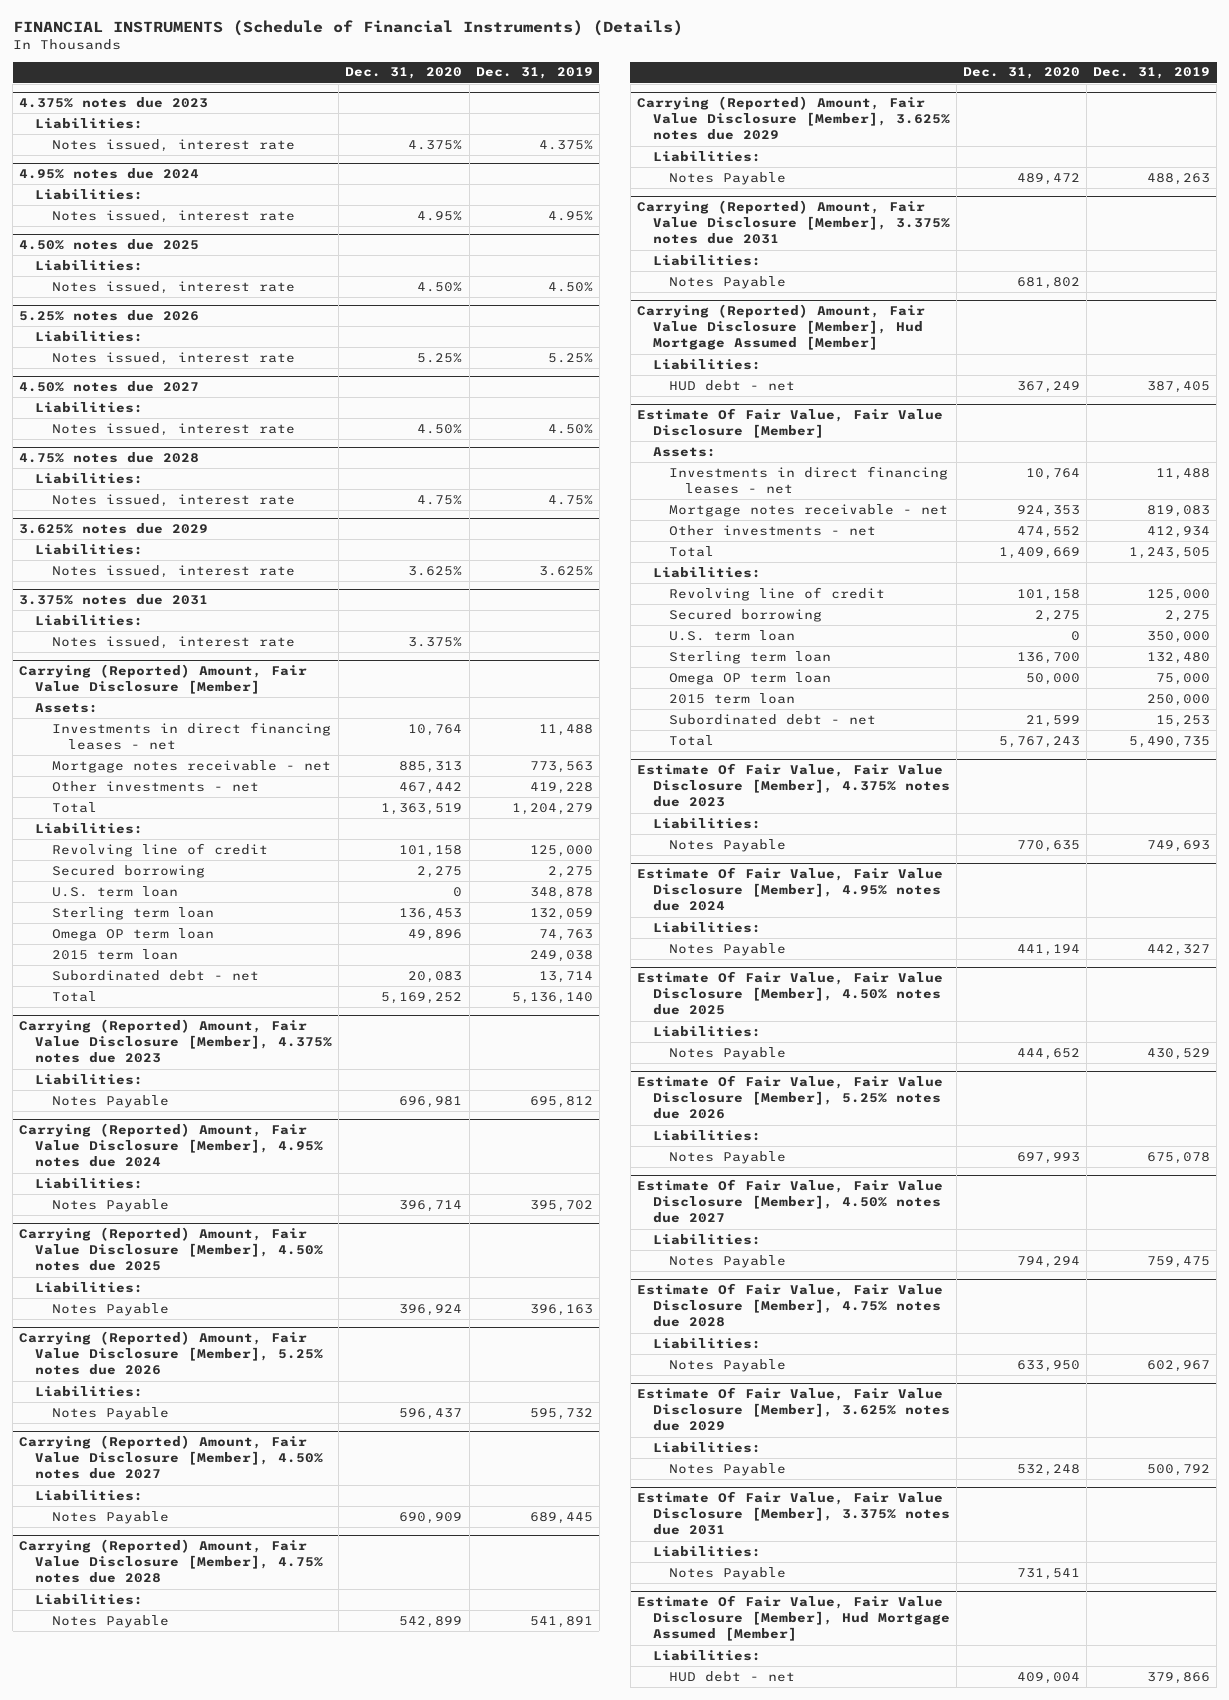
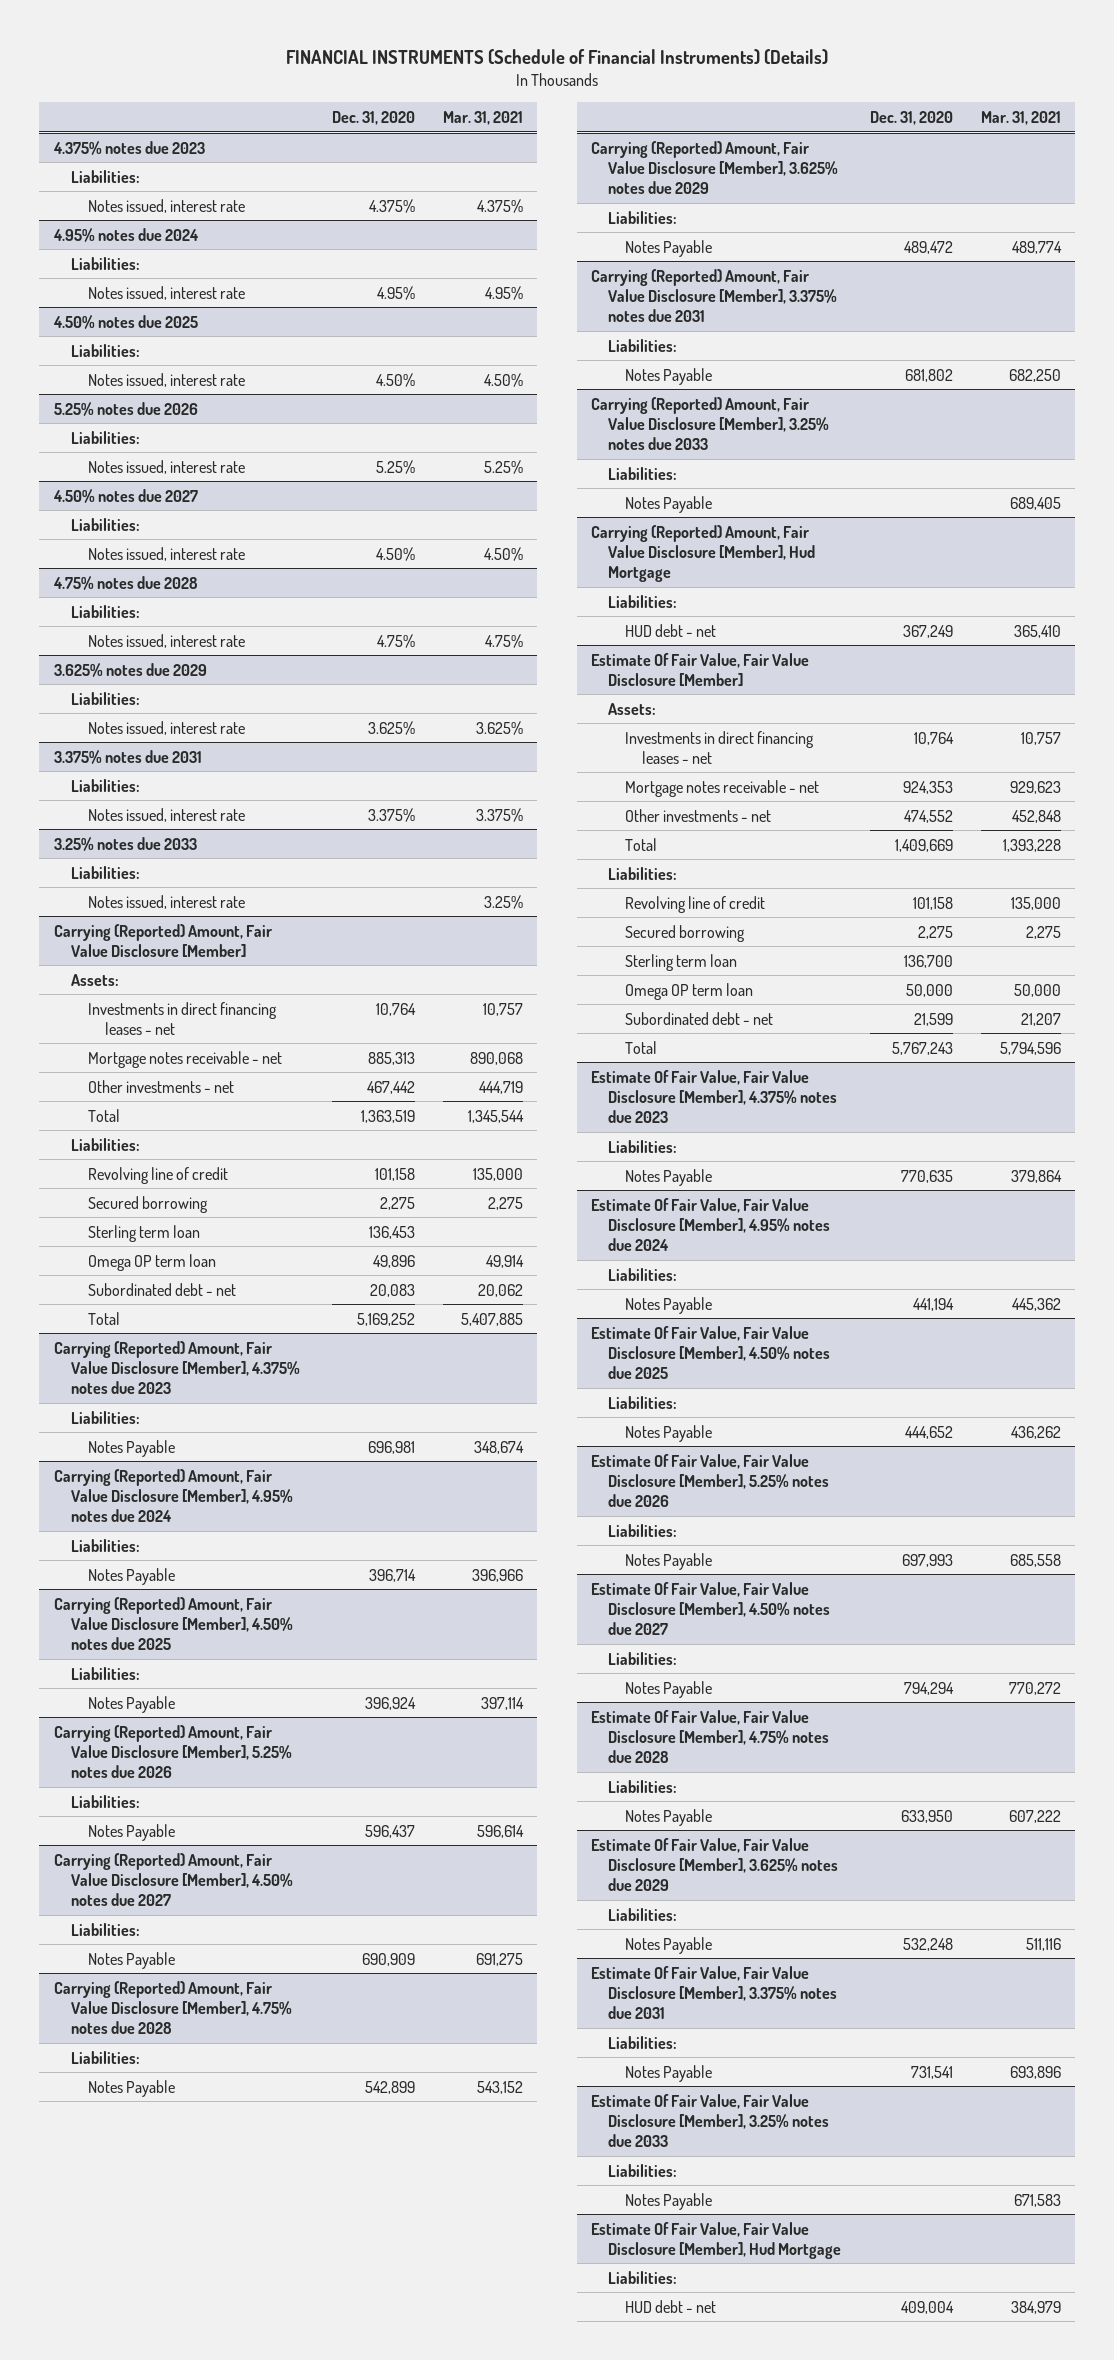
[475,67,593,80] Dec. 31, 2019 -> none
none -> [443,110,524,125] Mar. 31, 2021
none -> [53,836,197,851] 3.25% notes due 2033
none -> [70,865,140,879] Liabilities:
none -> [87,894,245,909] Notes issued, interest rate
[51,885,178,897] U.S. term loan -> none
[51,948,178,960] 2015 term loan -> none
[636,303,925,351] Carrying (Reported) Amount, Fair Value Disclosure [Member], Hud Mortgage Assumed [Member] -> none
none -> [591,396,830,450] Carrying (Reported) Amount, Fair Value Disclosure [Member], 3.25% notes due 2033
none -> [625,495,713,513] Notes Payable
none -> [591,524,816,582] Carrying (Reported) Amount, Fair Value Disclosure [Member], Hud Mortgage
none -> [608,594,678,608] Liabilities:
[669,629,796,641] U.S. term loan -> none
[669,692,796,704] 2015 term loan -> none
[636,1594,951,1642] Estimate Of Fair Value, Fair Value Disclosure [Member], Hud Mortgage Assumed [Member] -> none
none -> [591,2093,830,2147] Estimate Of Fair Value, Fair Value Disclosure [Member], 3.25% notes due 2033
none -> [625,2192,713,2210] Notes Payable
none -> [591,2221,842,2259] Estimate Of Fair Value, Fair Value Disclosure [Member], Hud Mortgage
none -> [608,2270,678,2284] Liabilities:

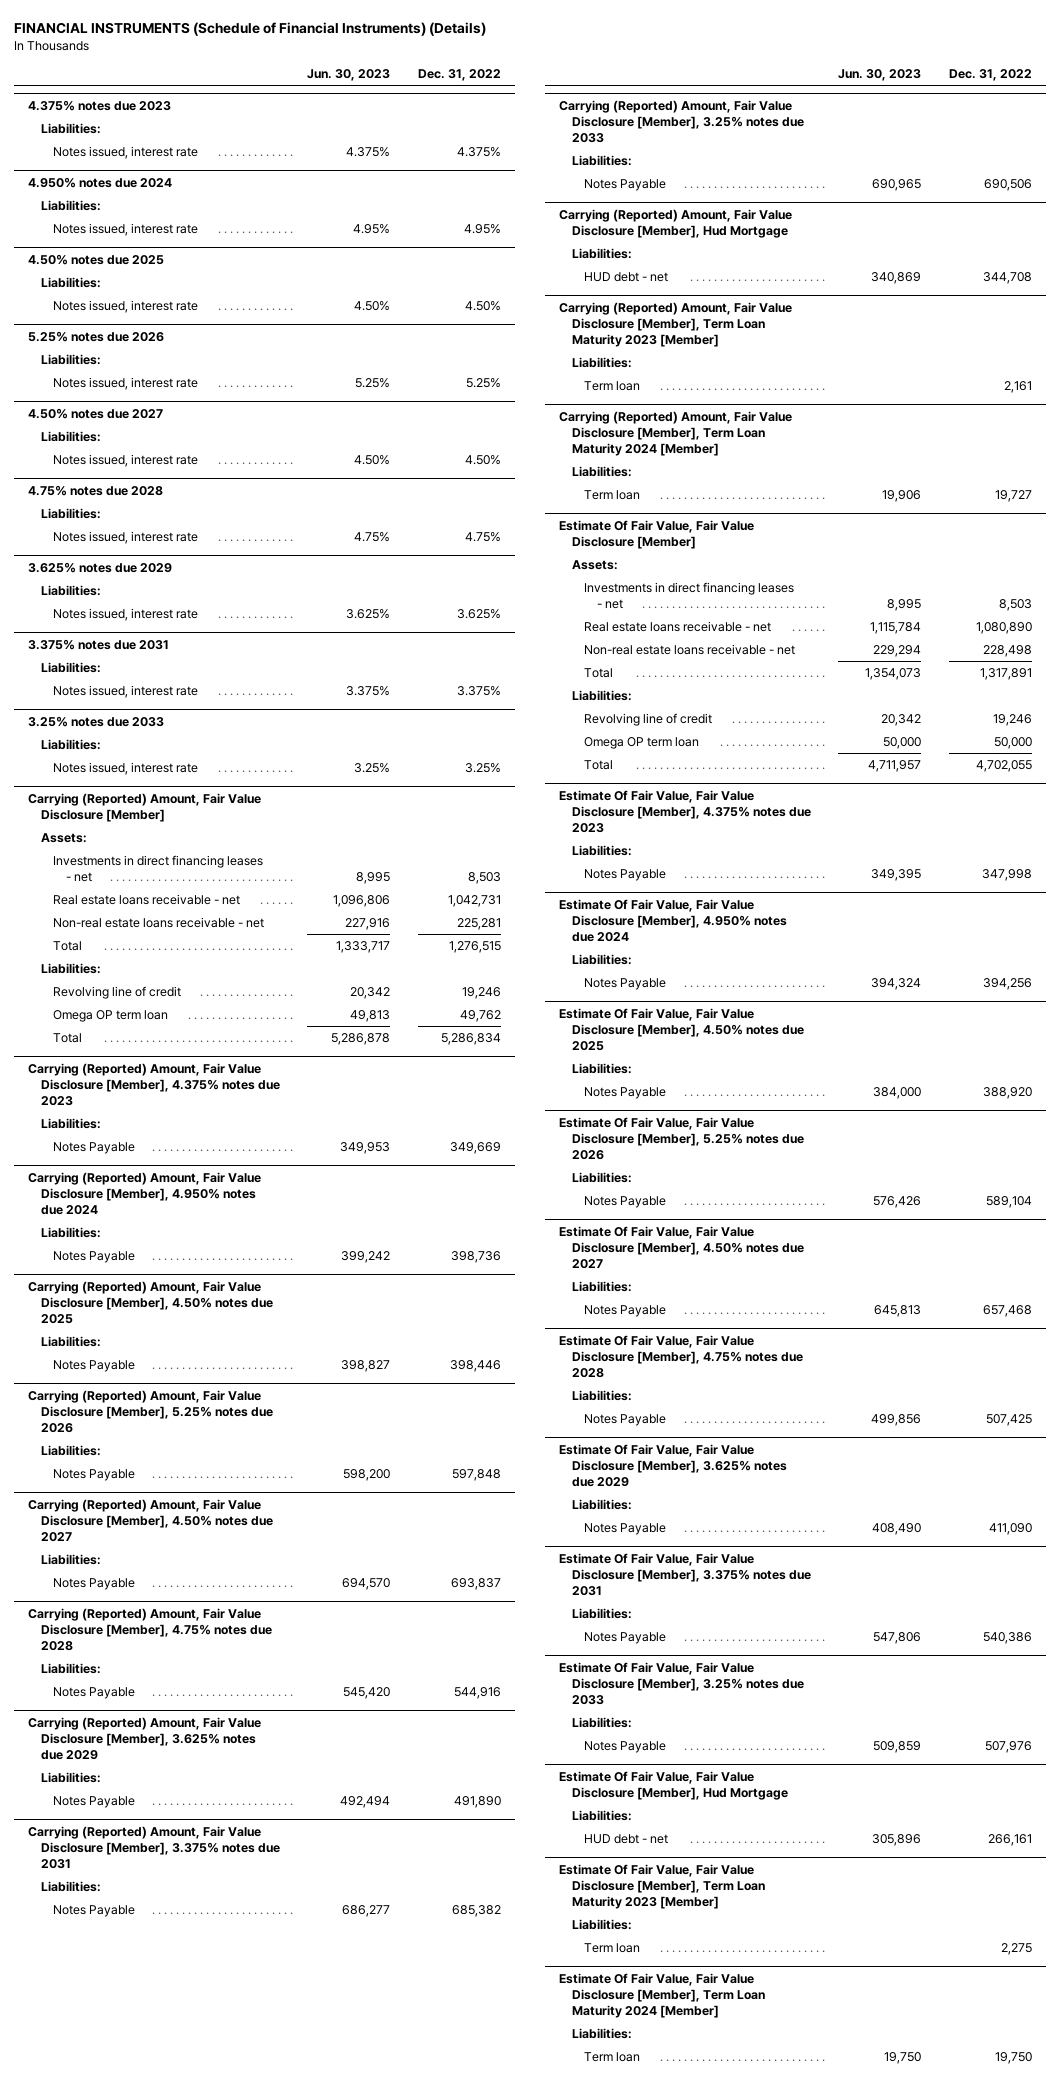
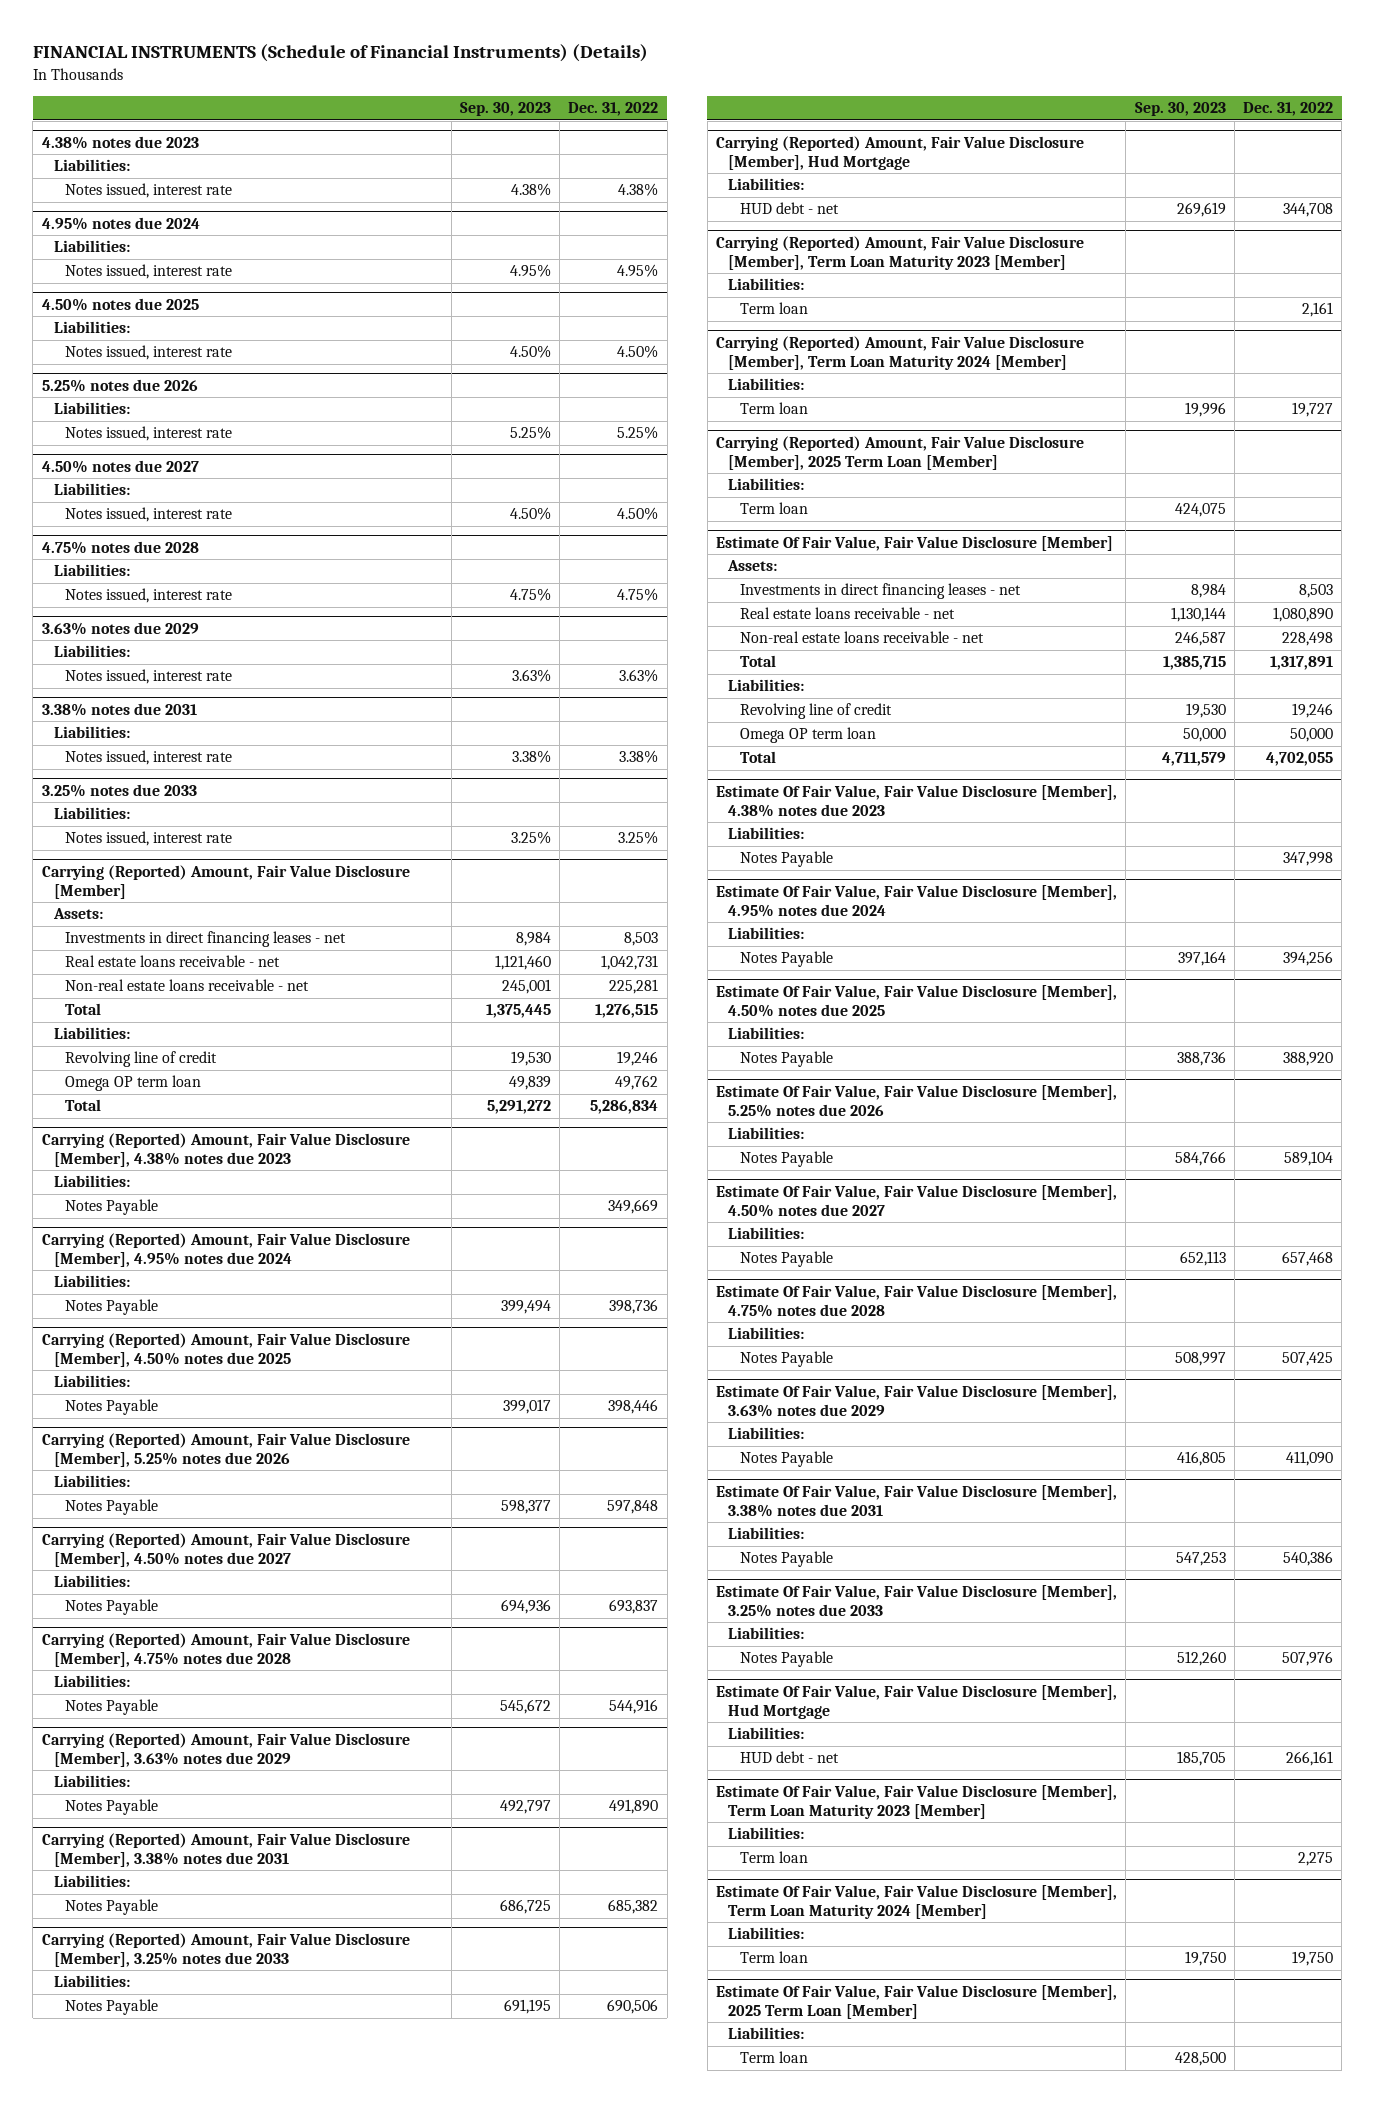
[307,69,391,82] Jun. 30, 2023 -> none
none -> [459,102,551,117] Sep. 30, 2023
[27,99,171,111] 4.375% notes due 2023 -> [41,135,199,149] 4.38% notes due 2023
[456,146,501,157] 4.375% -> [618,183,659,197] 4.38%
[27,176,172,188] 4.950% notes due 2024 -> [41,216,200,230] 4.95% notes due 2024
[27,561,172,573] 3.625% notes due 2029 -> [41,621,199,635] 3.63% notes due 2029
[456,608,501,619] 3.625% -> [619,669,659,683] 3.63%
[27,638,169,650] 3.375% notes due 2031 -> [41,702,197,716] 3.38% notes due 2031
[456,685,501,696] 3.375% -> [619,750,659,764] 3.38%
[27,1062,280,1106] Carrying (Reported) Amount, Fair Value Disclosure [Member], 4.375% notes due 2023 -> [41,1132,410,1167] Carrying (Reported) Amount, Fair Value Disclosure [Member], 4.38% notes due 2023
[27,1171,261,1215] Carrying (Reported) Amount, Fair Value Disclosure [Member], 4.950% notes due 2024 -> [41,1232,410,1267] Carrying (Reported) Amount, Fair Value Disclosure [Member], 4.95% notes due 2024
[27,1716,261,1760] Carrying (Reported) Amount, Fair Value Disclosure [Member], 3.625% notes due 2029 -> [41,1732,410,1767] Carrying (Reported) Amount, Fair Value Disclosure [Member], 3.63% notes due 2029
[27,1825,280,1869] Carrying (Reported) Amount, Fair Value Disclosure [Member], 3.375% notes due 2031 -> [41,1832,410,1867] Carrying (Reported) Amount, Fair Value Disclosure [Member], 3.38% notes due 2031
none -> [716,435,1085,470] Carrying (Reported) Amount, Fair Value Disclosure [Member], 2025 Term Loan [Member]
none -> [728,478,805,491] Liabilities:
none -> [739,502,808,515] Term loan
[559,789,811,833] Estimate Of Fair Value, Fair Value Disclosure [Member], 4.375% notes due 2023 -> [716,784,1118,817] Estimate Of Fair Value, Fair Value Disclosure [Member], 4.38% notes due 2023
[559,898,787,942] Estimate Of Fair Value, Fair Value Disclosure [Member], 4.950% notes due 2024 -> [716,884,1118,917] Estimate Of Fair Value, Fair Value Disclosure [Member], 4.95% notes due 2024
[559,1443,787,1487] Estimate Of Fair Value, Fair Value Disclosure [Member], 3.625% notes due 2029 -> [716,1384,1118,1417] Estimate Of Fair Value, Fair Value Disclosure [Member], 3.63% notes due 2029
[559,1552,811,1596] Estimate Of Fair Value, Fair Value Disclosure [Member], 3.375% notes due 2031 -> [716,1484,1118,1517] Estimate Of Fair Value, Fair Value Disclosure [Member], 3.38% notes due 2031
none -> [716,1984,1118,2019] Estimate Of Fair Value, Fair Value Disclosure [Member], 2025 Term Loan [Member]
none -> [728,2027,805,2040] Liabilities:
none -> [739,2051,808,2064] Term loan

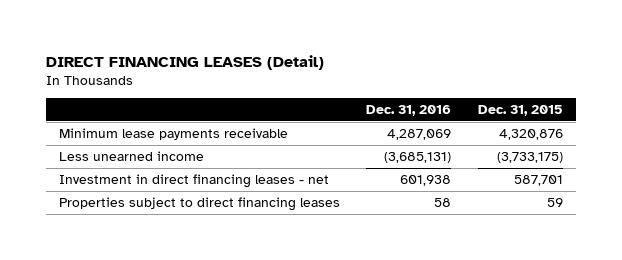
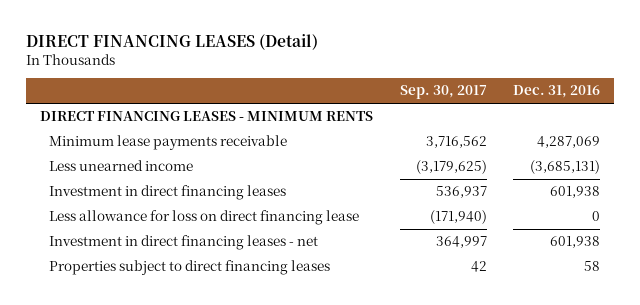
[477,104,563,116] Dec. 31, 2015 -> none
none -> [399,85,487,100] Sep. 30, 2017
none -> [39,111,373,122] DIRECT FINANCING LEASES - MINIMUM RENTS
none -> [49,185,287,201] Investment in direct financing leases
none -> [49,210,360,226] Less allowance for loss on direct financing lease

